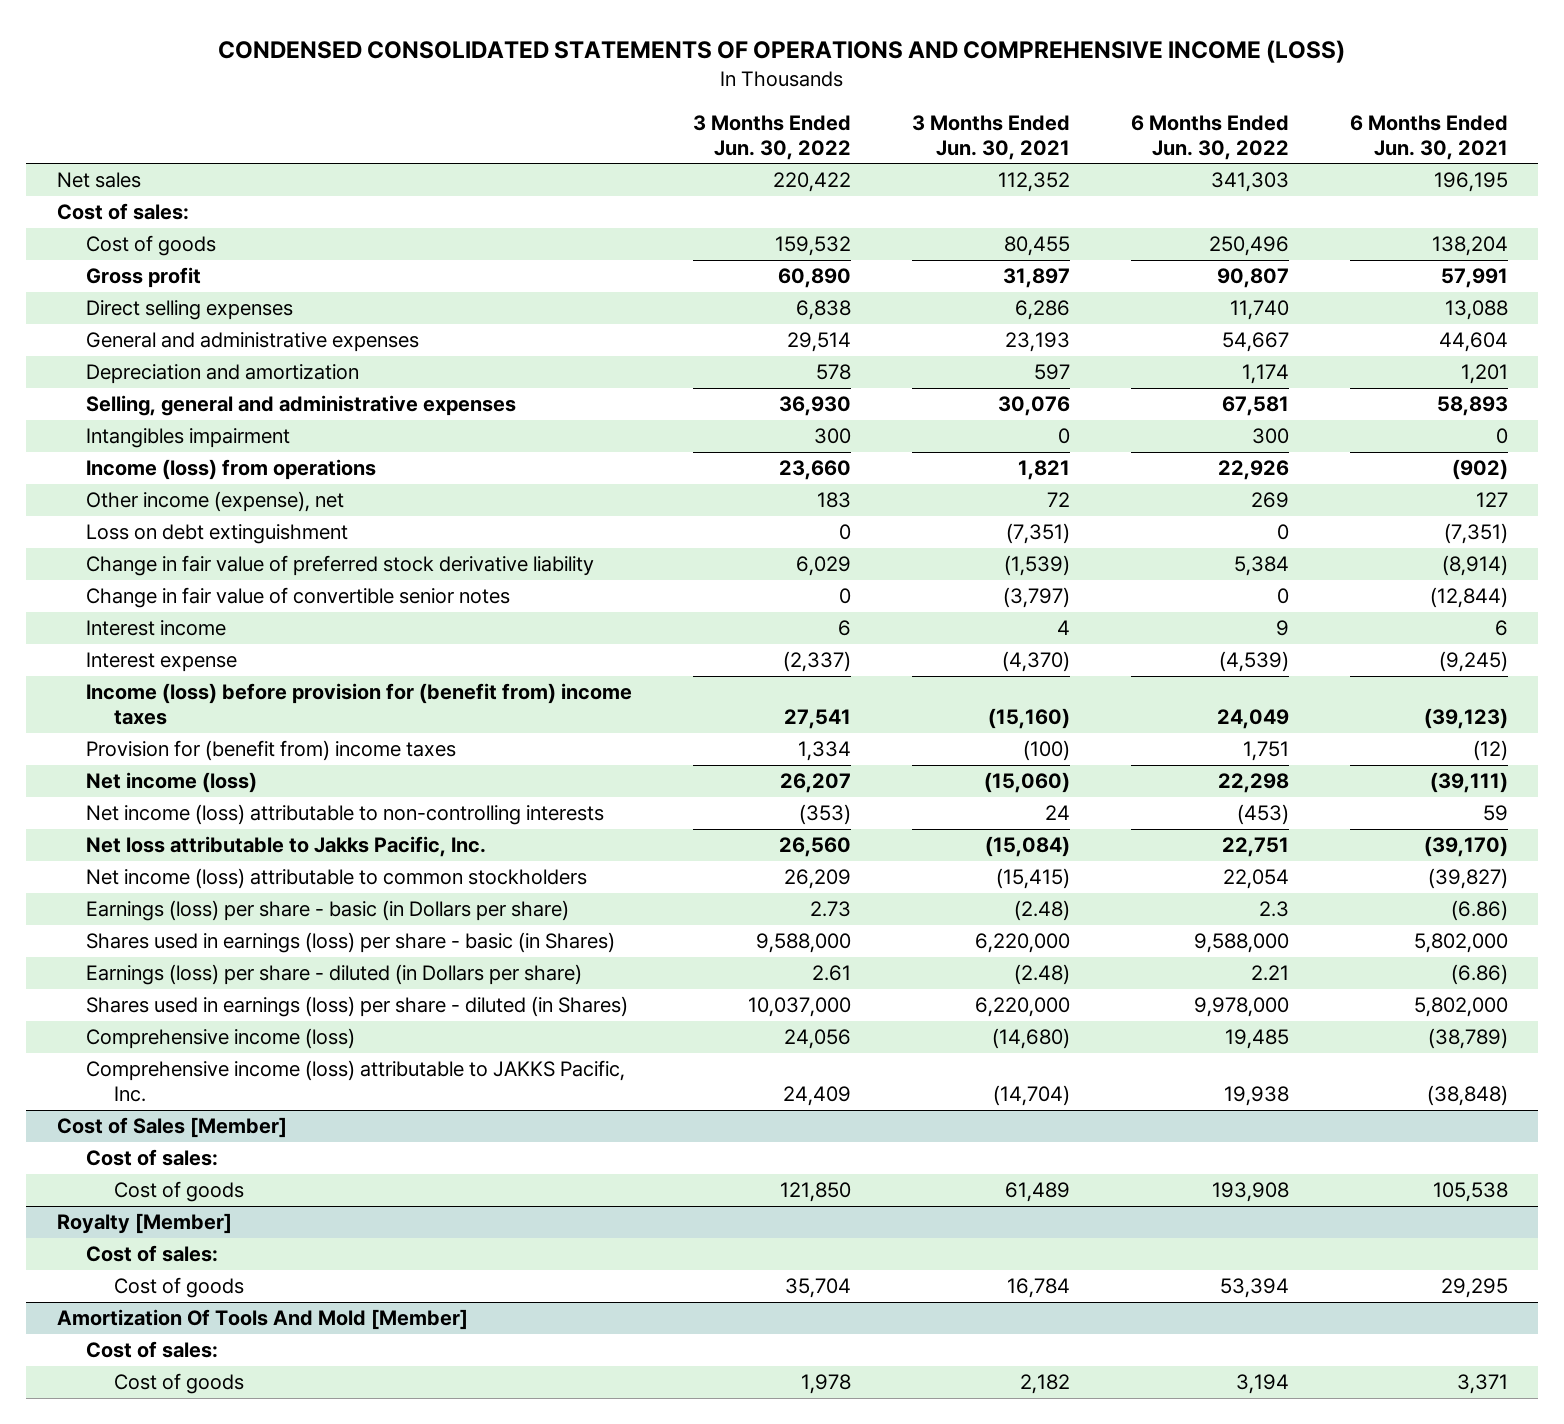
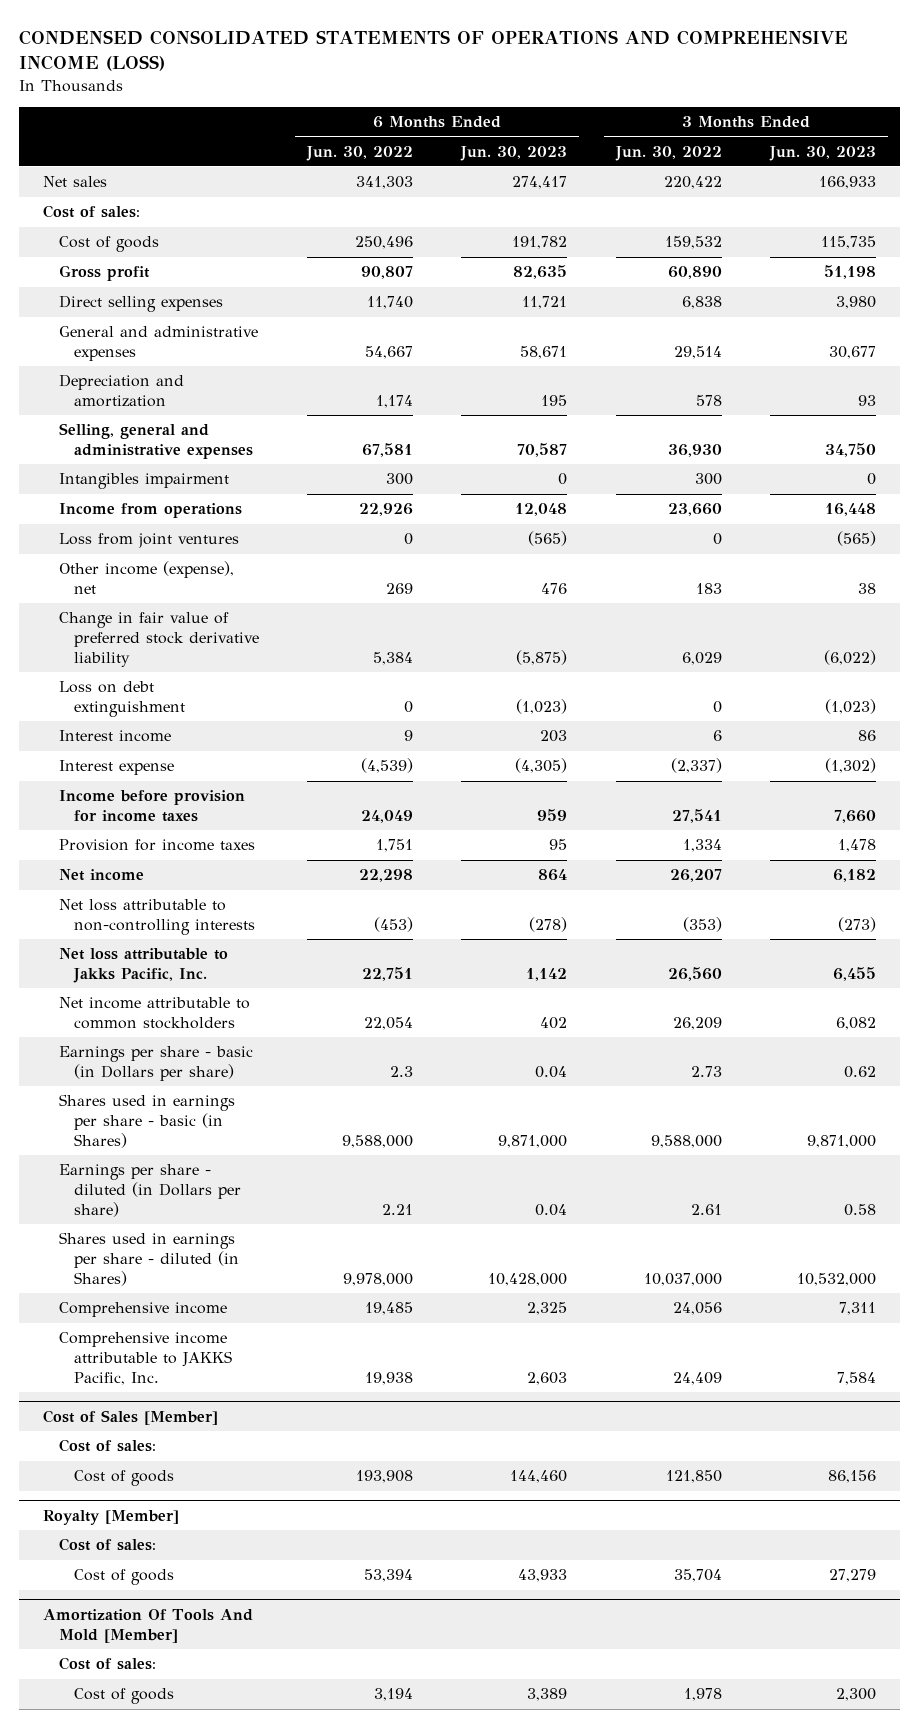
[911,114,1070,160] 3 Months Ended Jun. 30, 2021 -> none
[1349,114,1508,160] 6 Months Ended Jun. 30, 2021 -> none
none -> [460,145,568,161] Jun. 30, 2023
none -> [768,145,876,161] Jun. 30, 2023
[85,459,376,481] Income (loss) from operations -> [58,503,242,519] Income from operations
none -> [58,533,239,549] Loss from joint ventures
[85,587,510,609] Change in fair value of convertible senior notes -> none
[85,524,348,545] Loss on debt extinguishment -> [58,681,186,718] Loss on debt extinguishment
[85,683,632,726] Income (loss) before provision for (benefit from) income taxes -> [58,790,245,823] Income before provision for income taxes
[85,740,456,762] Provision for (benefit from) income taxes -> [58,839,255,852] Provision for income taxes
[85,772,257,794] Net income (loss) -> [58,869,144,882] Net income
[85,804,604,826] Net income (loss) attributable to non-controlling interests -> [58,899,256,936] Net loss attributable to non-controlling interests
[85,868,587,890] Net income (loss) attributable to common stockholders -> [58,997,250,1030] Net income attributable to common stockholders
[85,900,569,922] Earnings (loss) per share - basic (in Dollars per share) -> [58,1046,253,1082] Earnings per share - basic (in Dollars per share)
[85,932,615,954] Shares used in earnings (loss) per share - basic (in Shares) -> [58,1094,235,1148] Shares used in earnings per share - basic (in Shares)
[85,964,582,986] Earnings (loss) per share - diluted (in Dollars per share) -> [58,1164,242,1217] Earnings per share - diluted (in Dollars per share)
[85,996,628,1018] Shares used in earnings (loss) per share - diluted (in Shares) -> [58,1232,240,1286] Shares used in earnings per share - diluted (in Shares)
[85,1028,355,1050] Comprehensive income (loss) -> [58,1302,227,1318] Comprehensive income
[85,1060,625,1103] Comprehensive income (loss) attributable to JAKKS Pacific, Inc. -> [58,1332,233,1385] Comprehensive income attributable to JAKKS Pacific, Inc.

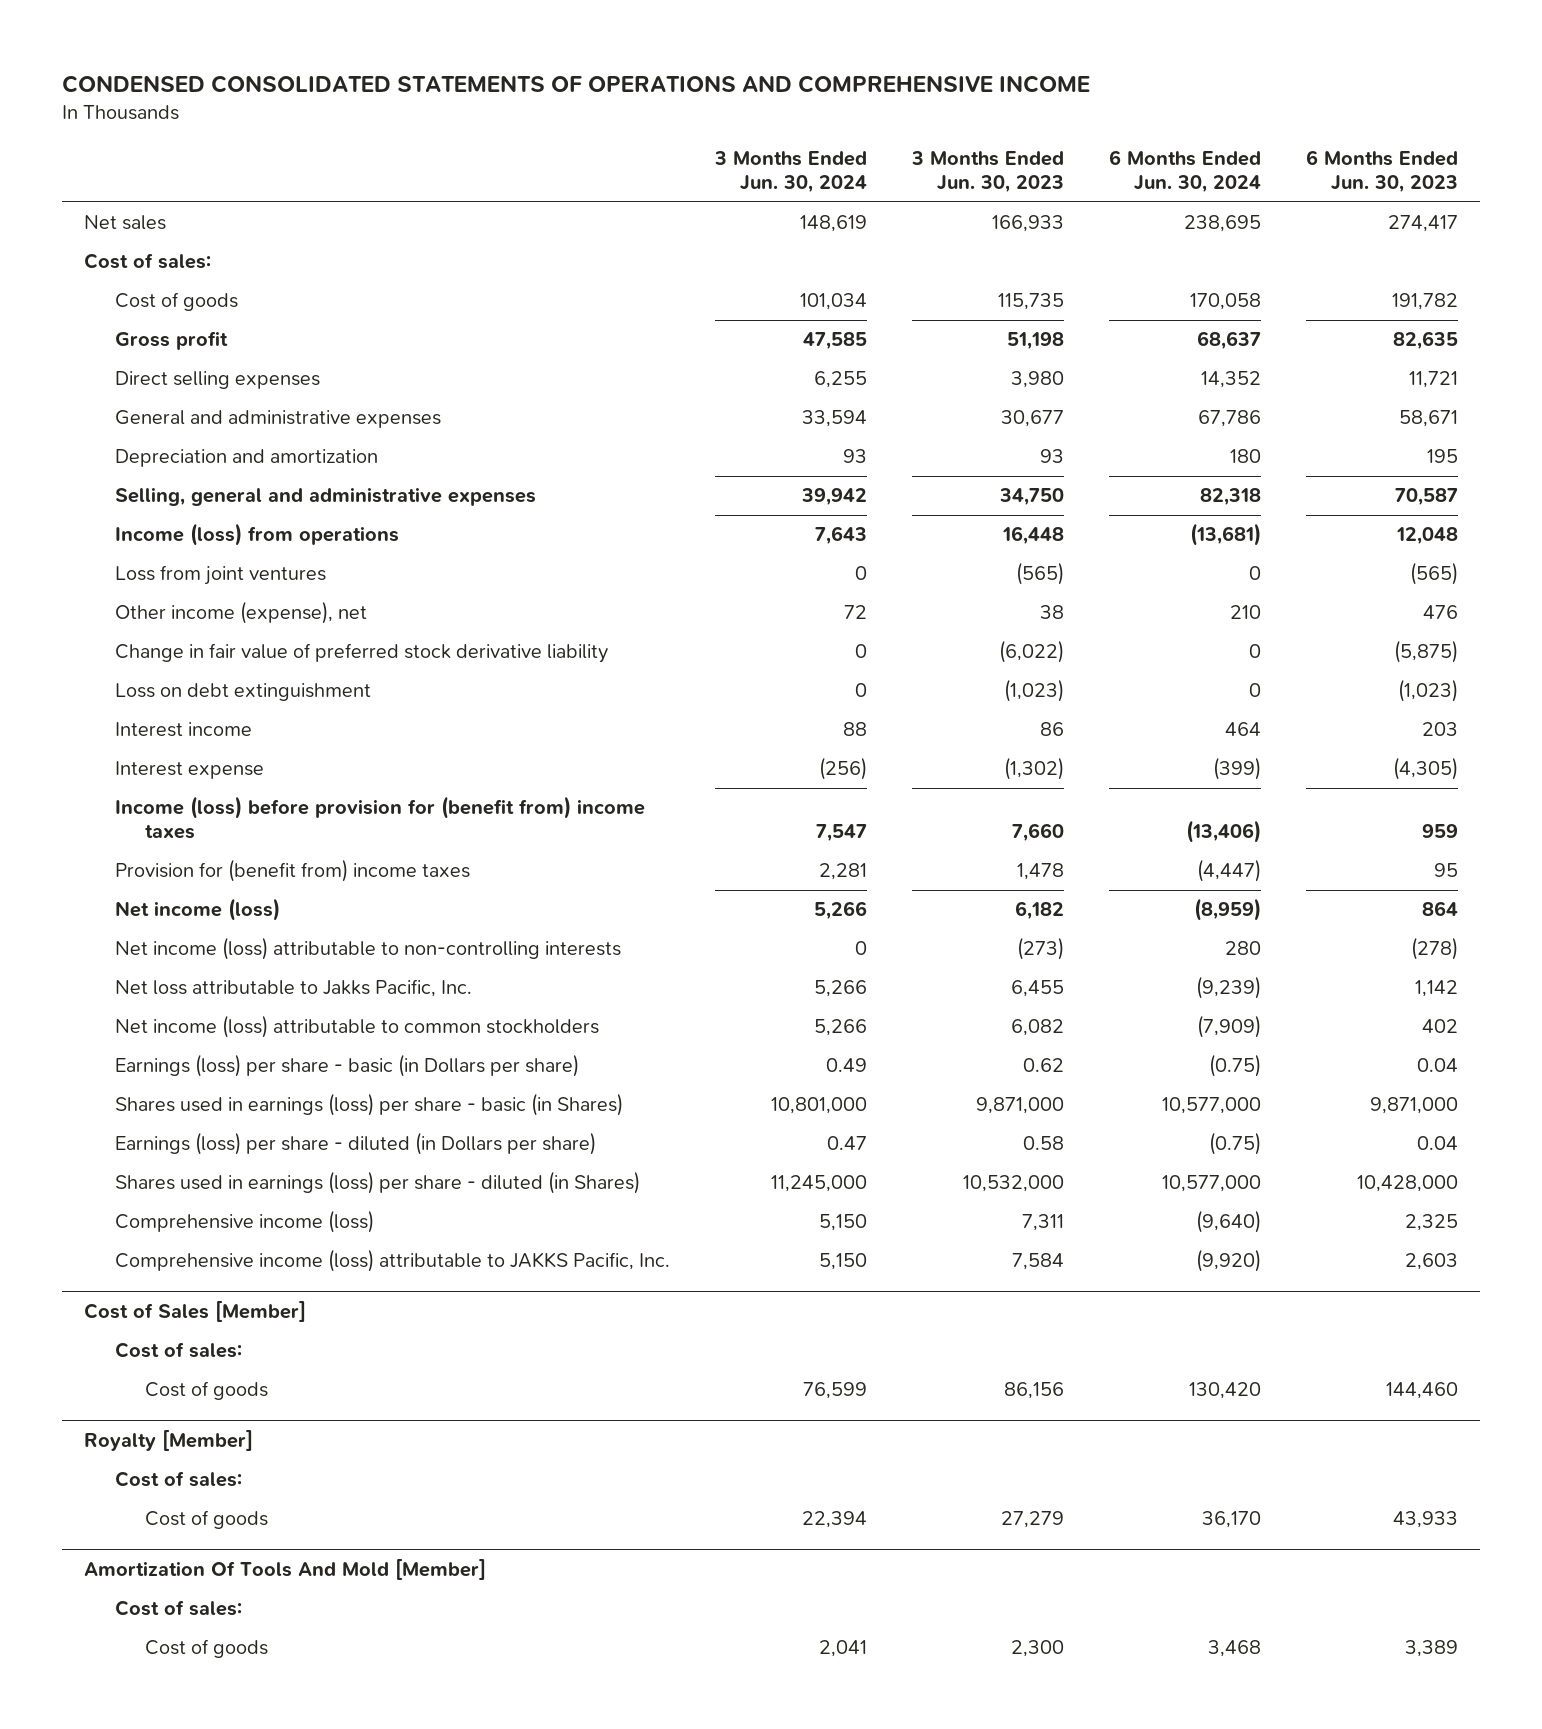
[19,30,849,72] CONDENSED CONSOLIDATED STATEMENTS OF OPERATIONS AND COMPREHENSIVE INCOME (LOSS) -> [61,75,1090,94] CONDENSED CONSOLIDATED STATEMENTS OF OPERATIONS AND COMPREHENSIVE INCOME
[306,145,414,161] Jun. 30, 2022 -> none
[614,145,722,161] Jun. 30, 2022 -> none
none -> [713,151,867,193] 3 Months Ended Jun. 30, 2024
none -> [1108,150,1261,193] 6 Months Ended Jun. 30, 2024
[58,473,229,490] Intangibles impairment -> none
[58,503,242,519] Income from operations -> [114,523,399,547] Income (loss) from operations
[58,790,245,823] Income before provision for income taxes -> [114,796,645,840] Income (loss) before provision for (benefit from) income taxes
[58,839,255,852] Provision for income taxes -> [114,859,470,883] Provision for (benefit from) income taxes
[58,869,144,882] Net income -> [114,898,280,922] Net income (loss)
[58,899,256,936] Net loss attributable to non-controlling interests -> [114,937,621,961] Net income (loss) attributable to non-controlling interests
[58,997,250,1030] Net income attributable to common stockholders -> [114,1015,599,1039] Net income (loss) attributable to common stockholders
[58,1046,253,1082] Earnings per share - basic (in Dollars per share) -> [114,1054,579,1078] Earnings (loss) per share - basic (in Dollars per share)
[58,1094,235,1148] Shares used in earnings per share - basic (in Shares) -> [114,1093,623,1117] Shares used in earnings (loss) per share - basic (in Shares)
[58,1164,242,1217] Earnings per share - diluted (in Dollars per share) -> [114,1132,596,1156] Earnings (loss) per share - diluted (in Dollars per share)
[58,1232,240,1286] Shares used in earnings per share - diluted (in Shares) -> [114,1171,640,1195] Shares used in earnings (loss) per share - diluted (in Shares)
[58,1302,227,1318] Comprehensive income -> [114,1210,374,1234] Comprehensive income (loss)
[58,1332,233,1385] Comprehensive income attributable to JAKKS Pacific, Inc. -> [114,1249,670,1273] Comprehensive income (loss) attributable to JAKKS Pacific, Inc.

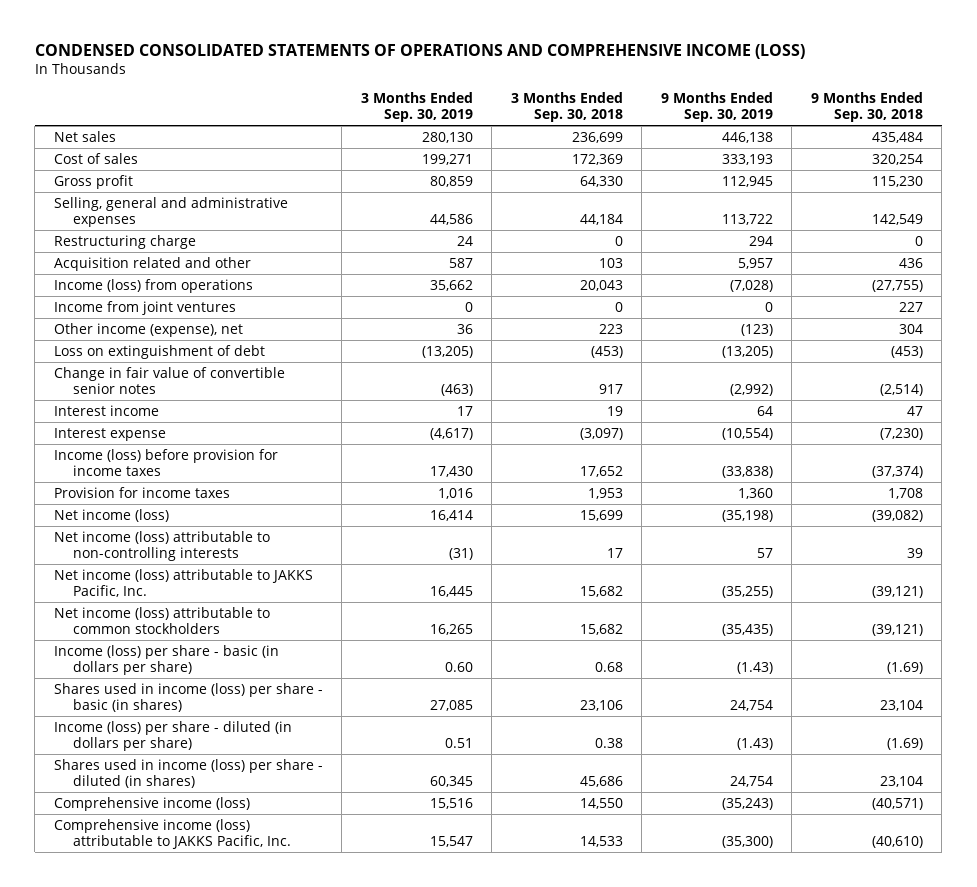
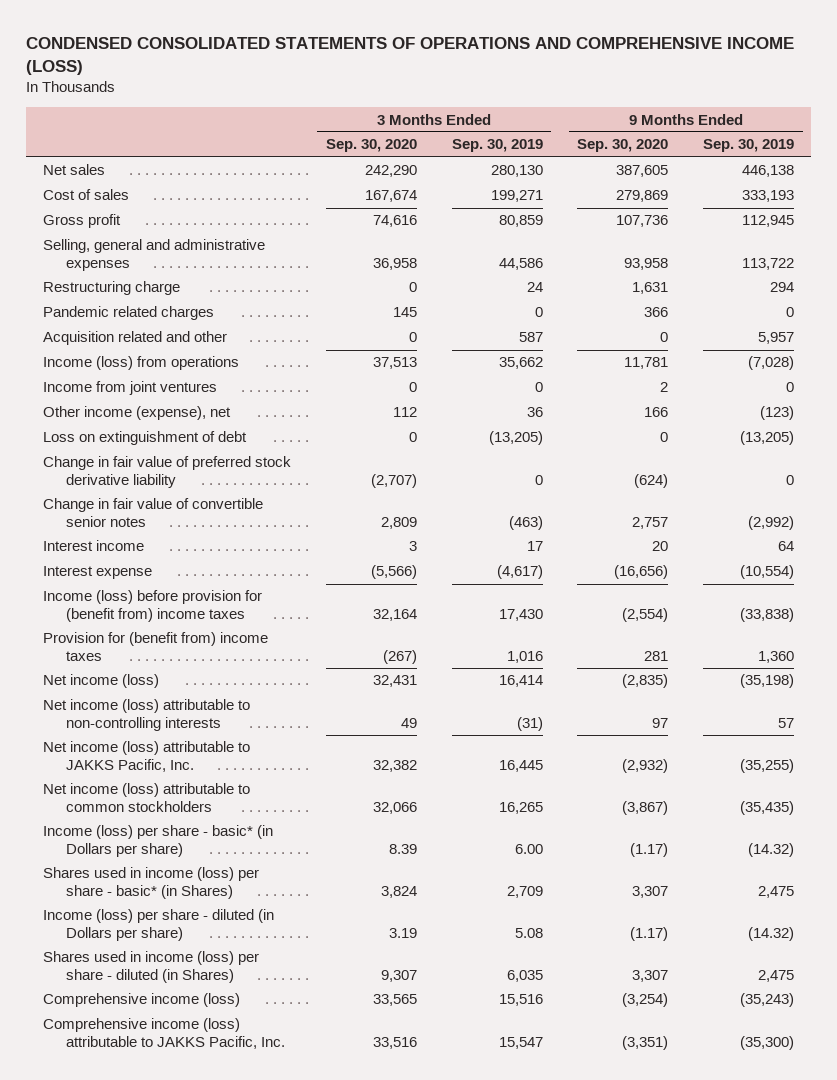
[510,91,623,123] 3 Months Ended Sep. 30, 2018 -> none
[810,91,923,123] 9 Months Ended Sep. 30, 2018 -> none
none -> [326,139,418,153] Sep. 30, 2020
none -> [577,139,669,153] Sep. 30, 2020
none -> [43,306,215,321] Pandemic related charges
none -> [43,456,292,488] Change in fair value of preferred stock derivative liability
[53,448,278,477] Income (loss) before provision for income taxes -> [43,590,263,622] Income (loss) before provision for (benefit from) income taxes
[53,486,230,498] Provision for income taxes -> [43,632,269,661] Provision for (benefit from) income taxes
[53,644,279,676] Income (loss) per share - basic (in dollars per share) -> [43,825,274,857] Income (loss) per share - basic* (in Dollars per share)
[444,662,473,673] 0.60 -> [514,843,543,854] 6.00
[736,662,773,675] (1.43) -> [748,842,795,857] (14.32)
[53,682,323,713] Shares used in income (loss) per share - basic (in shares) -> [43,867,260,899] Shares used in income (loss) per share - basic* (in Shares)
[429,700,473,712] 27,085 -> [506,885,543,898] 2,709
[729,700,773,712] 24,754 -> [758,885,795,898] 2,475
[53,720,292,752] Income (loss) per share - diluted (in dollars per share) -> [43,909,275,941] Income (loss) per share - diluted (in Dollars per share)
[444,738,473,749] 0.51 -> [514,927,543,938] 5.08
[736,738,773,751] (1.43) -> [748,926,795,941] (14.32)
[53,758,323,789] Shares used in income (loss) per share - diluted (in shares) -> [43,951,260,983] Shares used in income (loss) per share - diluted (in Shares)
[429,776,473,788] 60,345 -> [506,969,543,982] 6,035
[729,776,773,788] 24,754 -> [758,969,795,982] 2,475

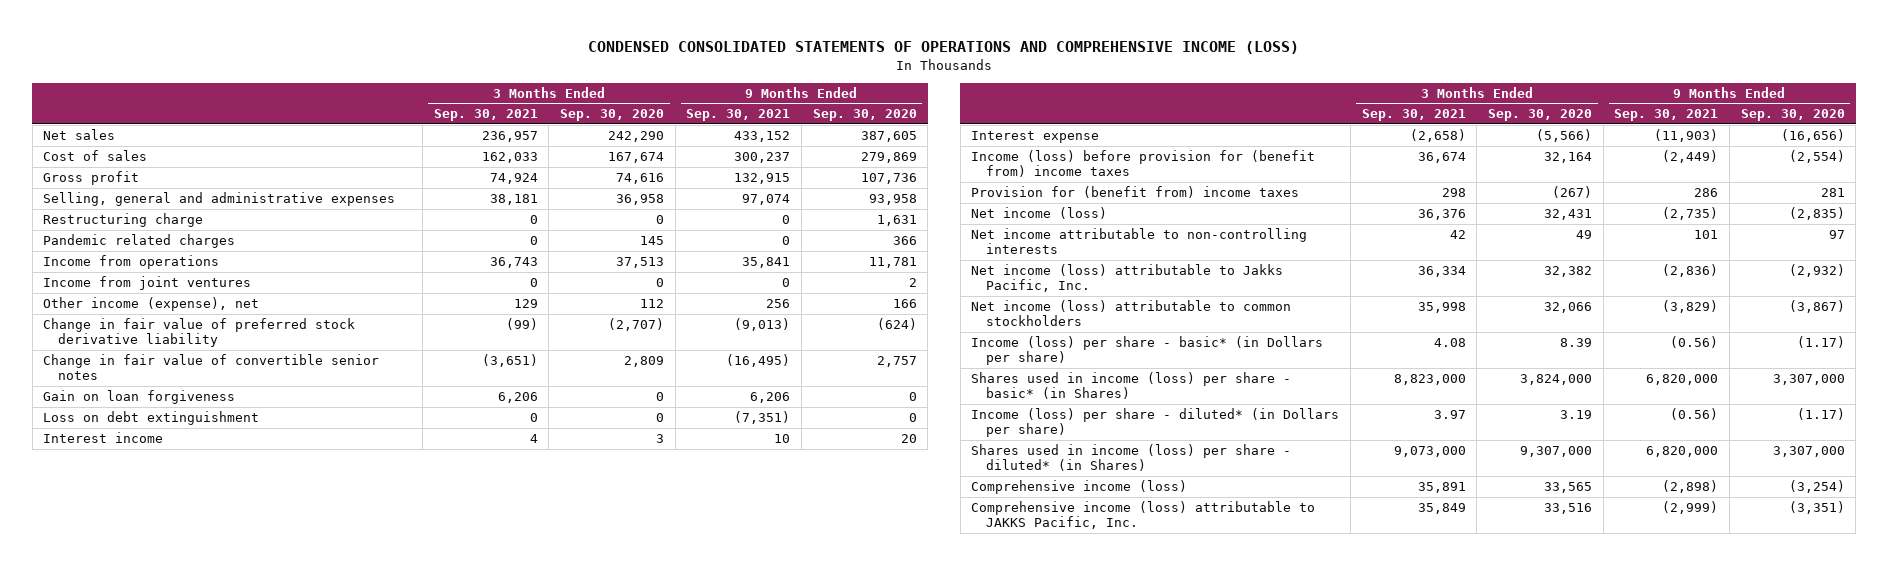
[451,139,543,153] Sep. 30, 2019 -> none
[703,139,795,153] Sep. 30, 2019 -> none
none -> [433,109,538,122] Sep. 30, 2021
none -> [686,109,791,122] Sep. 30, 2021
[43,331,228,346] Acquisition related and other -> none
[43,356,240,371] Income (loss) from operations -> [43,254,220,269] Income from operations
[43,431,248,446] Loss on extinguishment of debt -> none
none -> [43,389,236,404] Gain on loan forgiveness
none -> [43,410,260,425] Loss on debt extinguishment
[43,699,251,731] Net income (loss) attributable to non-controlling interests -> [971,227,1308,255] Net income attributable to non-controlling interests
[43,741,251,772] Net income (loss) attributable to JAKKS Pacific, Inc. -> [971,263,1284,293] Net income (loss) attributable to Jakks Pacific, Inc.
[381,885,418,898] 3,824 -> [1519,373,1592,385] 3,824,000
[632,885,669,898] 3,307 -> [1772,373,1845,385] 3,307,000
[43,909,275,941] Income (loss) per share - diluted (in Dollars per share) -> [971,407,1340,438] Income (loss) per share - diluted* (in Dollars per share)
[43,951,260,983] Shares used in income (loss) per share - diluted (in Shares) -> [971,443,1292,472] Shares used in income (loss) per share - diluted* (in Shares)
[381,969,418,982] 9,307 -> [1519,445,1592,457] 9,307,000
[632,969,669,982] 3,307 -> [1772,445,1845,457] 3,307,000

